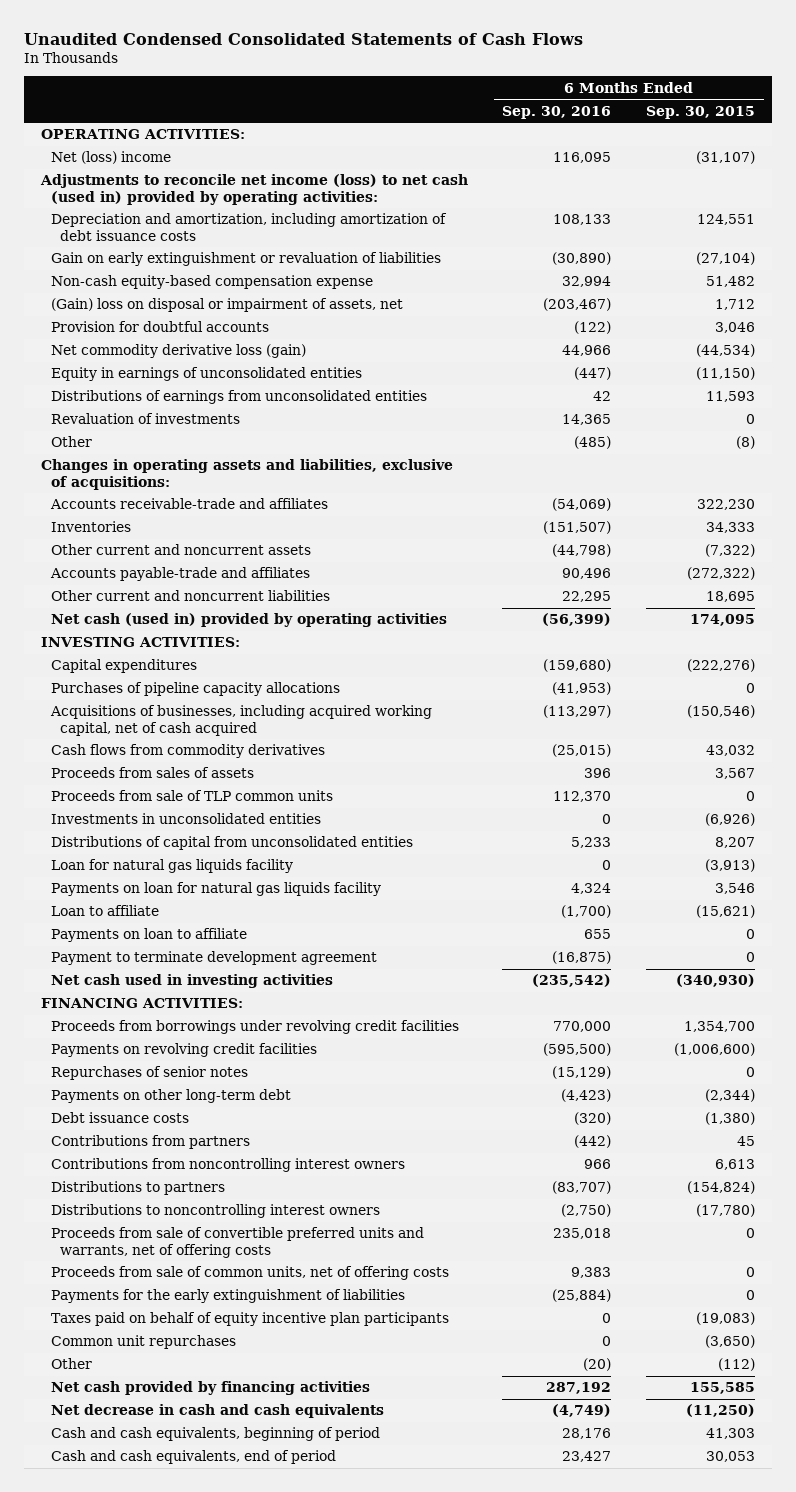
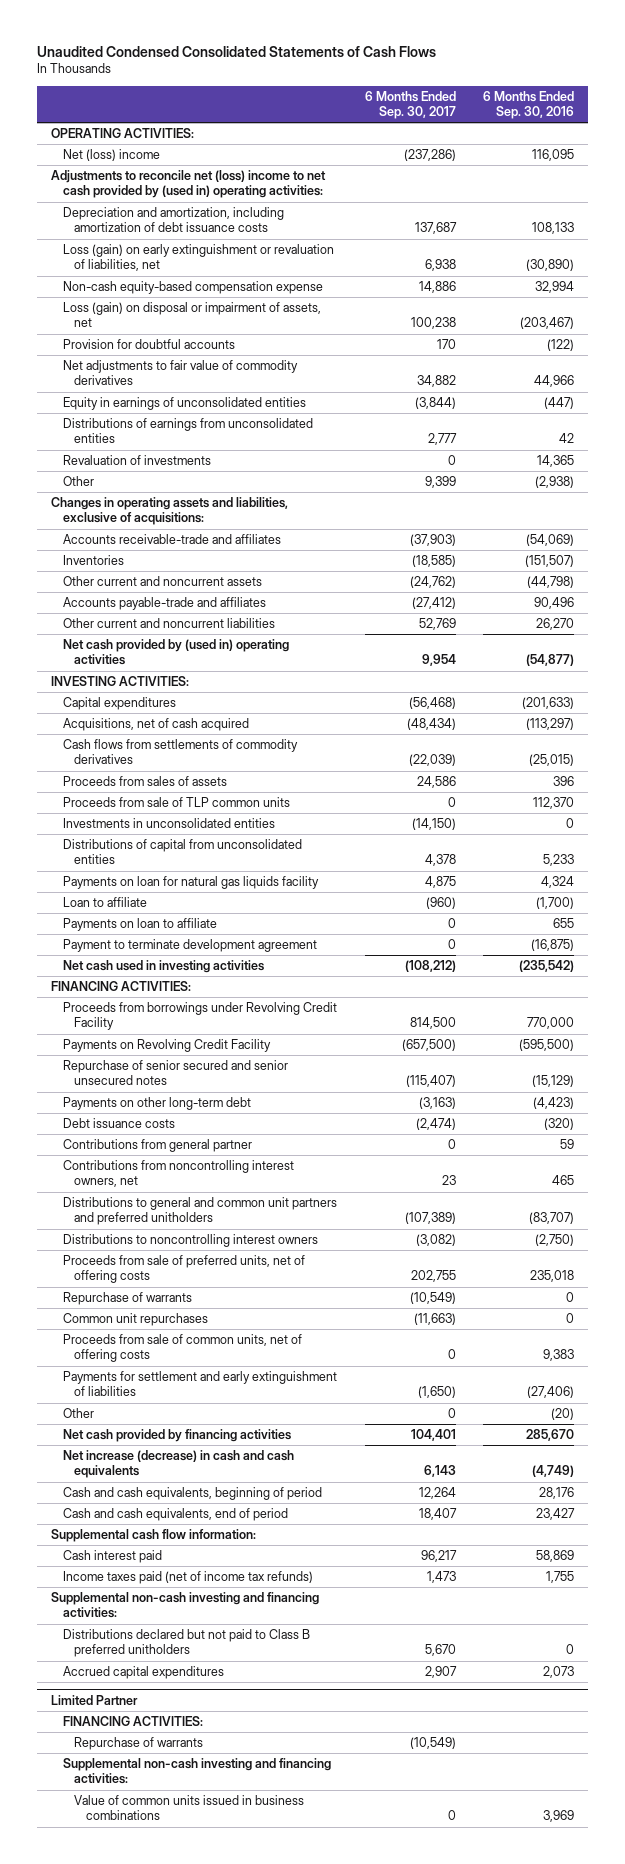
[646,105,756,119] Sep. 30, 2015 -> none
none -> [364,90,456,120] 6 Months Ended Sep. 30, 2017
[39,174,468,205] Adjustments to reconcile net income (loss) to net cash (used in) provided by operating activities: -> [51,170,327,199] Adjustments to reconcile net (loss) income to net cash provided by (used in) operating activities:
[50,252,441,267] Gain on early extinguishment or revaluation of liabilities -> [62,244,334,272] Loss (gain) on early extinguishment or revaluation of liabilities, net
[50,298,403,313] (Gain) loss on disposal or impairment of assets, net -> [62,302,321,328] Loss (gain) on disposal or impairment of assets, net
[50,344,306,359] Net commodity derivative loss (gain) -> [62,360,298,386] Net adjustments to fair value of commodity derivatives
[574,436,612,450] (485) -> [535,476,575,489] (2,938)
[562,591,612,603] 22,295 -> [536,618,575,631] 26,270
[50,613,447,628] Net cash (used in) provided by operating activities -> [62,639,289,666] Net cash provided by (used in) operating activities
[542,613,612,627] (56,399) -> [526,654,575,667] (54,877)
[50,682,340,697] Purchases of pipeline capacity allocations -> none
[543,659,612,673] (159,680) -> [522,697,575,710] (201,633)
[49,705,432,736] Acquisitions of businesses, including acquired working capital, net of cash acquired -> [62,718,249,732] Acquisitions, net of cash acquired
[50,744,325,759] Cash flows from commodity derivatives -> [62,739,298,765] Cash flows from settlements of commodity derivatives
[50,859,293,874] Loan for natural gas liquids facility -> none
[50,1020,459,1035] Proceeds from borrowings under revolving credit facilities -> [62,1002,337,1031] Proceeds from borrowings under Revolving Credit Facility
[50,1043,317,1058] Payments on revolving credit facilities -> [62,1039,271,1053] Payments on Revolving Credit Facility
[50,1066,248,1081] Repurchases of senior notes -> [62,1060,288,1086] Repurchase of senior secured and senior unsecured notes
[50,1135,250,1150] Contributions from partners -> [62,1139,252,1153] Contributions from general partner
[574,1135,612,1149] (442) -> [560,1139,575,1150] 59
[50,1158,405,1173] Contributions from noncontrolling interest owners -> [62,1160,294,1188] Contributions from noncontrolling interest owners, net
[584,1159,612,1170] 966 -> [552,1175,575,1186] 465
[50,1181,225,1196] Distributions to partners -> [62,1197,337,1226] Distributions to general and common unit partners and preferred unitholders
[50,1289,405,1304] Payments for the early extinguishment of liabilities -> none
[50,1312,449,1327] Taxes paid on behalf of equity incentive plan participants -> none
[50,1227,424,1258] Proceeds from sale of convertible preferred units and warrants, net of offering costs -> [62,1255,305,1284] Proceeds from sale of preferred units, net of offering costs
none -> [62,1292,192,1306] Repurchase of warrants
[50,1266,449,1281] Proceeds from sale of common units, net of offering costs -> [62,1334,302,1363] Proceeds from sale of common units, net of offering costs
none -> [62,1371,337,1397] Payments for settlement and early extinguishment of liabilities
[546,1382,612,1395] 287,192 -> [526,1429,575,1442] 285,670
[50,1404,384,1419] Net decrease in cash and cash equivalents -> [62,1450,294,1479] Net increase (decrease) in cash and cash equivalents
none -> [51,1529,257,1543] Supplemental cash flow information:
none -> [62,1550,162,1564] Cash interest paid
none -> [62,1571,313,1585] Income taxes paid (net of income tax refunds)
none -> [51,1592,320,1619] Supplemental non-cash investing and financing activities:
none -> [62,1629,310,1658] Distributions declared but not paid to Class B preferred unitholders
none -> [62,1666,224,1680] Accrued capital expenditures
none -> [51,1694,139,1705] Limited Partner
none -> [62,1716,203,1727] FINANCING ACTIVITIES:
none -> [74,1737,204,1751] Repurchase of warrants
none -> [62,1758,331,1785] Supplemental non-cash investing and financing activities:
none -> [74,1795,305,1821] Value of common units issued in business combinations

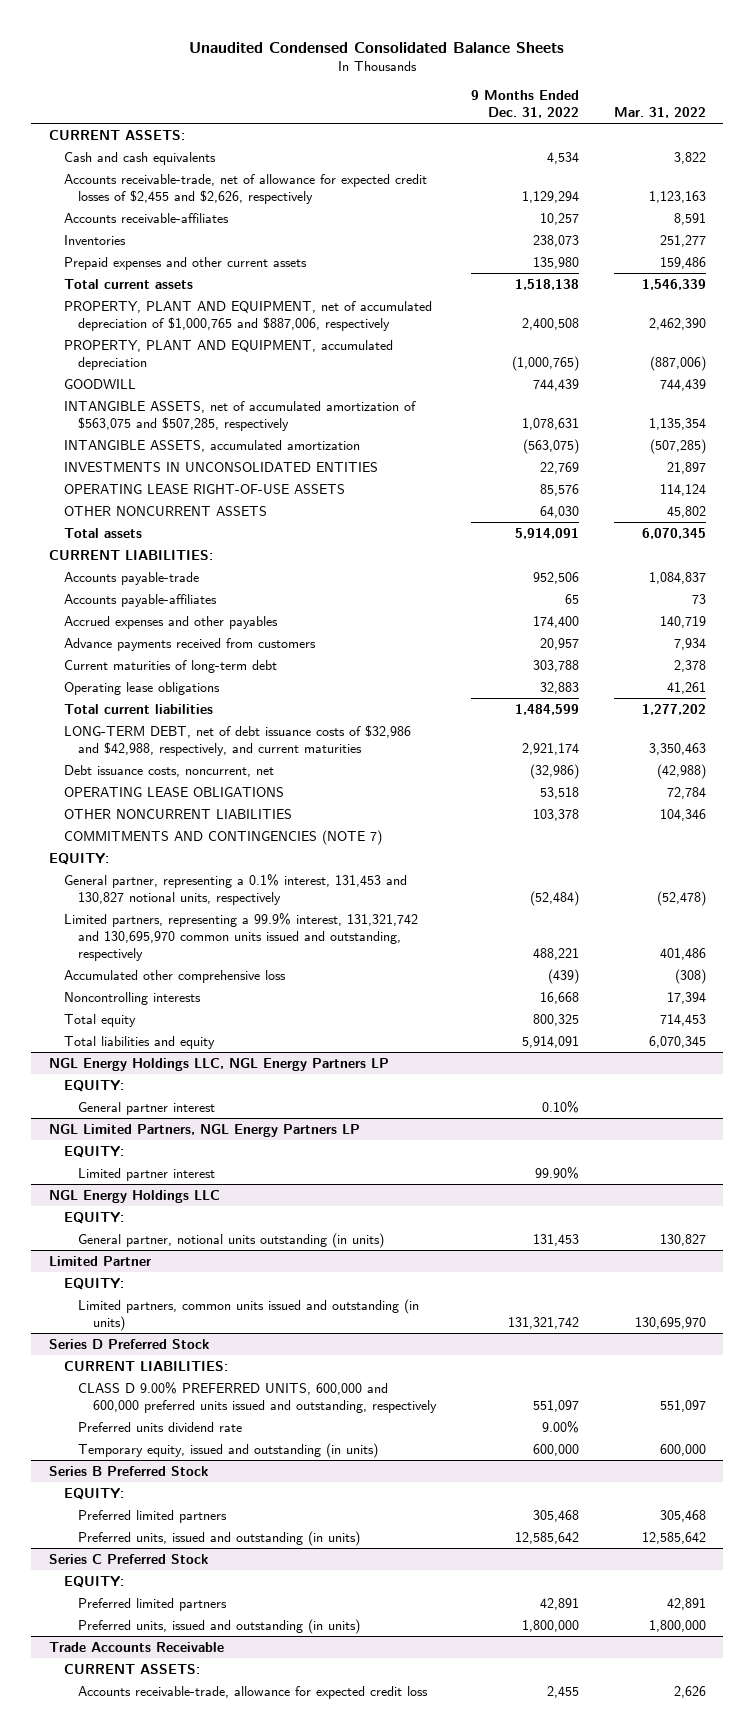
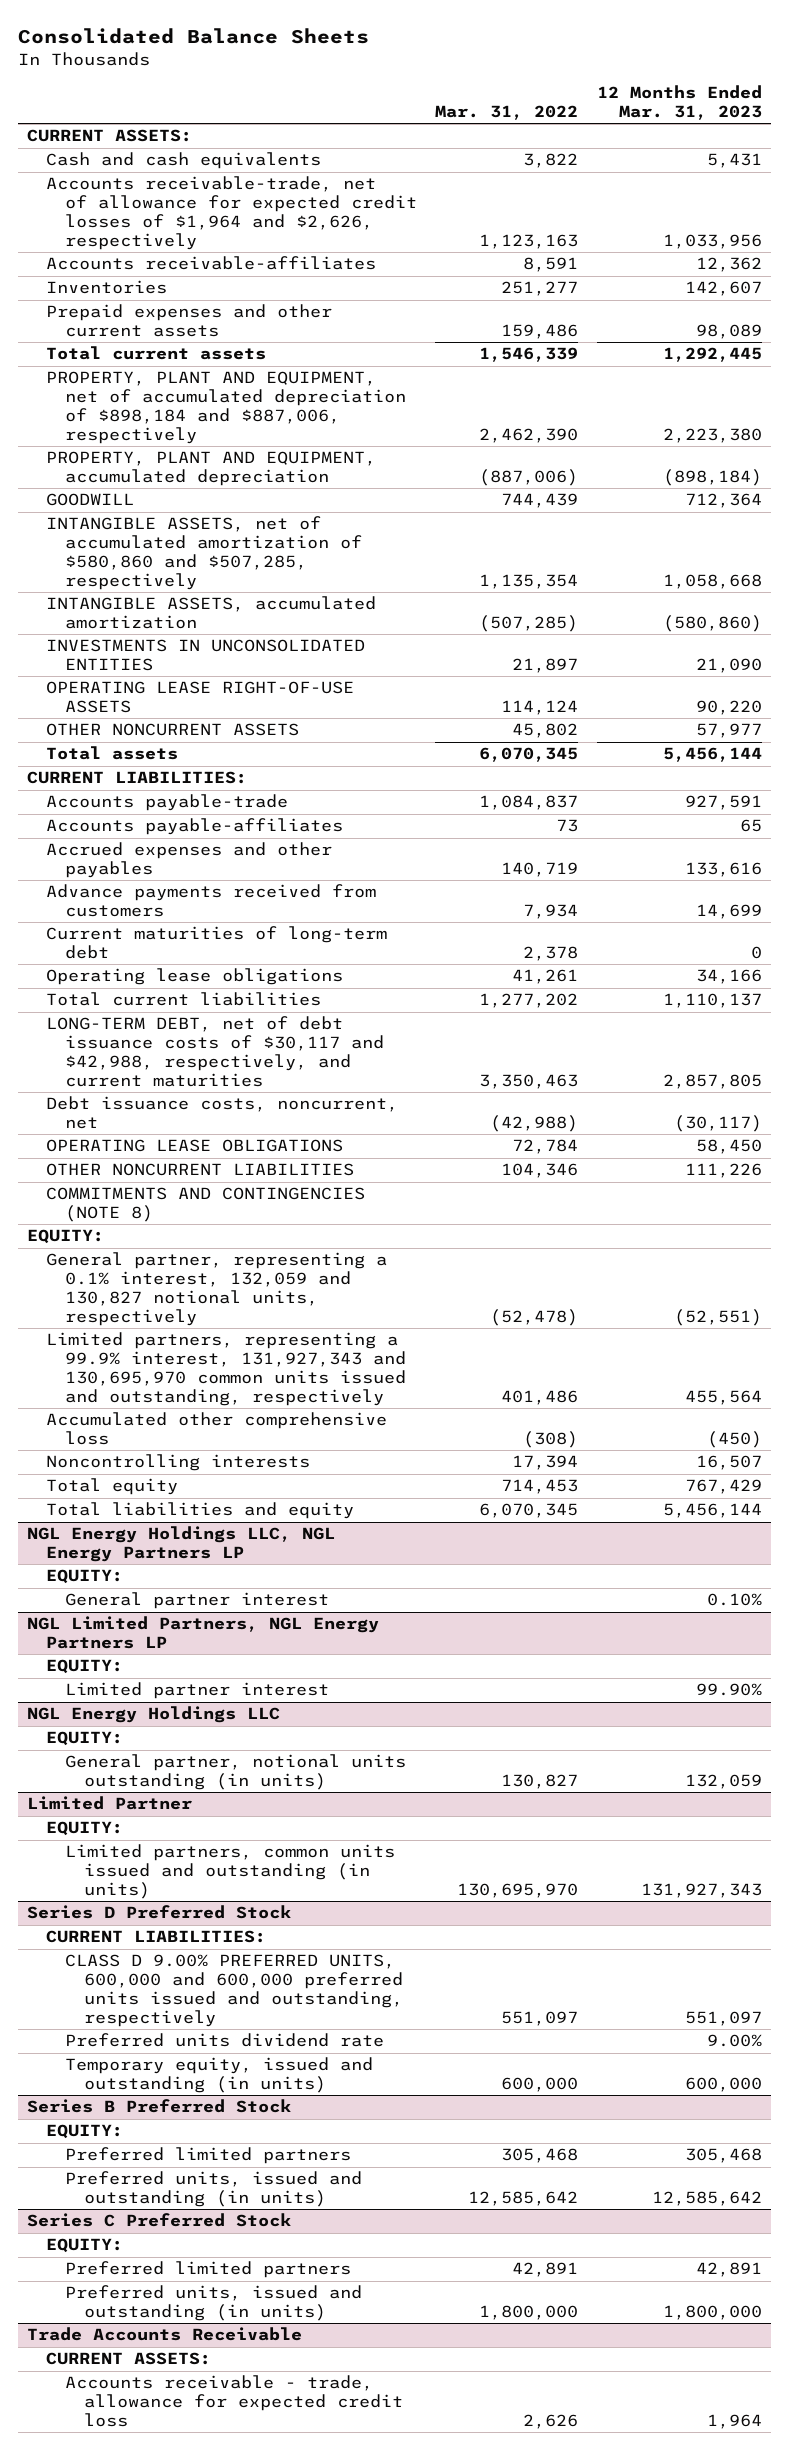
[189,41,565,53] Unaudited Condensed Consolidated Balance Sheets -> [18,28,370,45] Consolidated Balance Sheets
[471,90,580,119] 9 Months Ended Dec. 31, 2022 -> none
none -> [596,85,762,121] 12 Months Ended Mar. 31, 2023
[63,173,427,204] Accounts receivable-trade, net of allowance for expected credit losses of $2,455 and $2,626, respectively -> [46,176,417,250] Accounts receivable-trade, net of allowance for expected credit losses of $1,964 and $2,626, respectively
[63,300,432,331] PROPERTY, PLANT AND EQUIPMENT, net of accumulated depreciation of $1,000,765 and $887,006, respectively -> [46,371,406,444] PROPERTY, PLANT AND EQUIPMENT, net of accumulated depreciation of $898,184 and $887,006, respectively
[63,400,416,431] INTANGIBLE ASSETS, net of accumulated amortization of $563,075 and $507,285, respectively -> [46,516,362,590] INTANGIBLE ASSETS, net of accumulated amortization of $580,860 and $507,285, respectively
[63,724,411,756] LONG-TERM DEBT, net of debt issuance costs of $32,986 and $42,988, respectively, and current maturities -> [46,1016,384,1087] LONG-TERM DEBT, net of debt issuance costs of $30,117 and $42,988, respectively, and current maturities
[63,829,382,845] COMMITMENTS AND CONTINGENCIES (NOTE 7) -> [46,1187,366,1223] COMMITMENTS AND CONTINGENCIES (NOTE 8)
[63,873,407,905] General partner, representing a 0.1% interest, 131,453 and 130,827 notional units, respectively -> [46,1252,388,1326] General partner, representing a 0.1% interest, 132,059 and 130,827 notional units, respectively
[63,912,418,961] Limited partners, representing a 99.9% interest, 131,321,742 and 130,695,970 common units issued and outstanding, respectively -> [46,1332,406,1406] Limited partners, representing a 99.9% interest, 131,927,343 and 130,695,970 common units issued and outstanding, respectively
[78,1685,429,1699] Accounts receivable-trade, allowance for expected credit loss -> [64,2375,403,2428] Accounts receivable - trade, allowance for expected credit loss

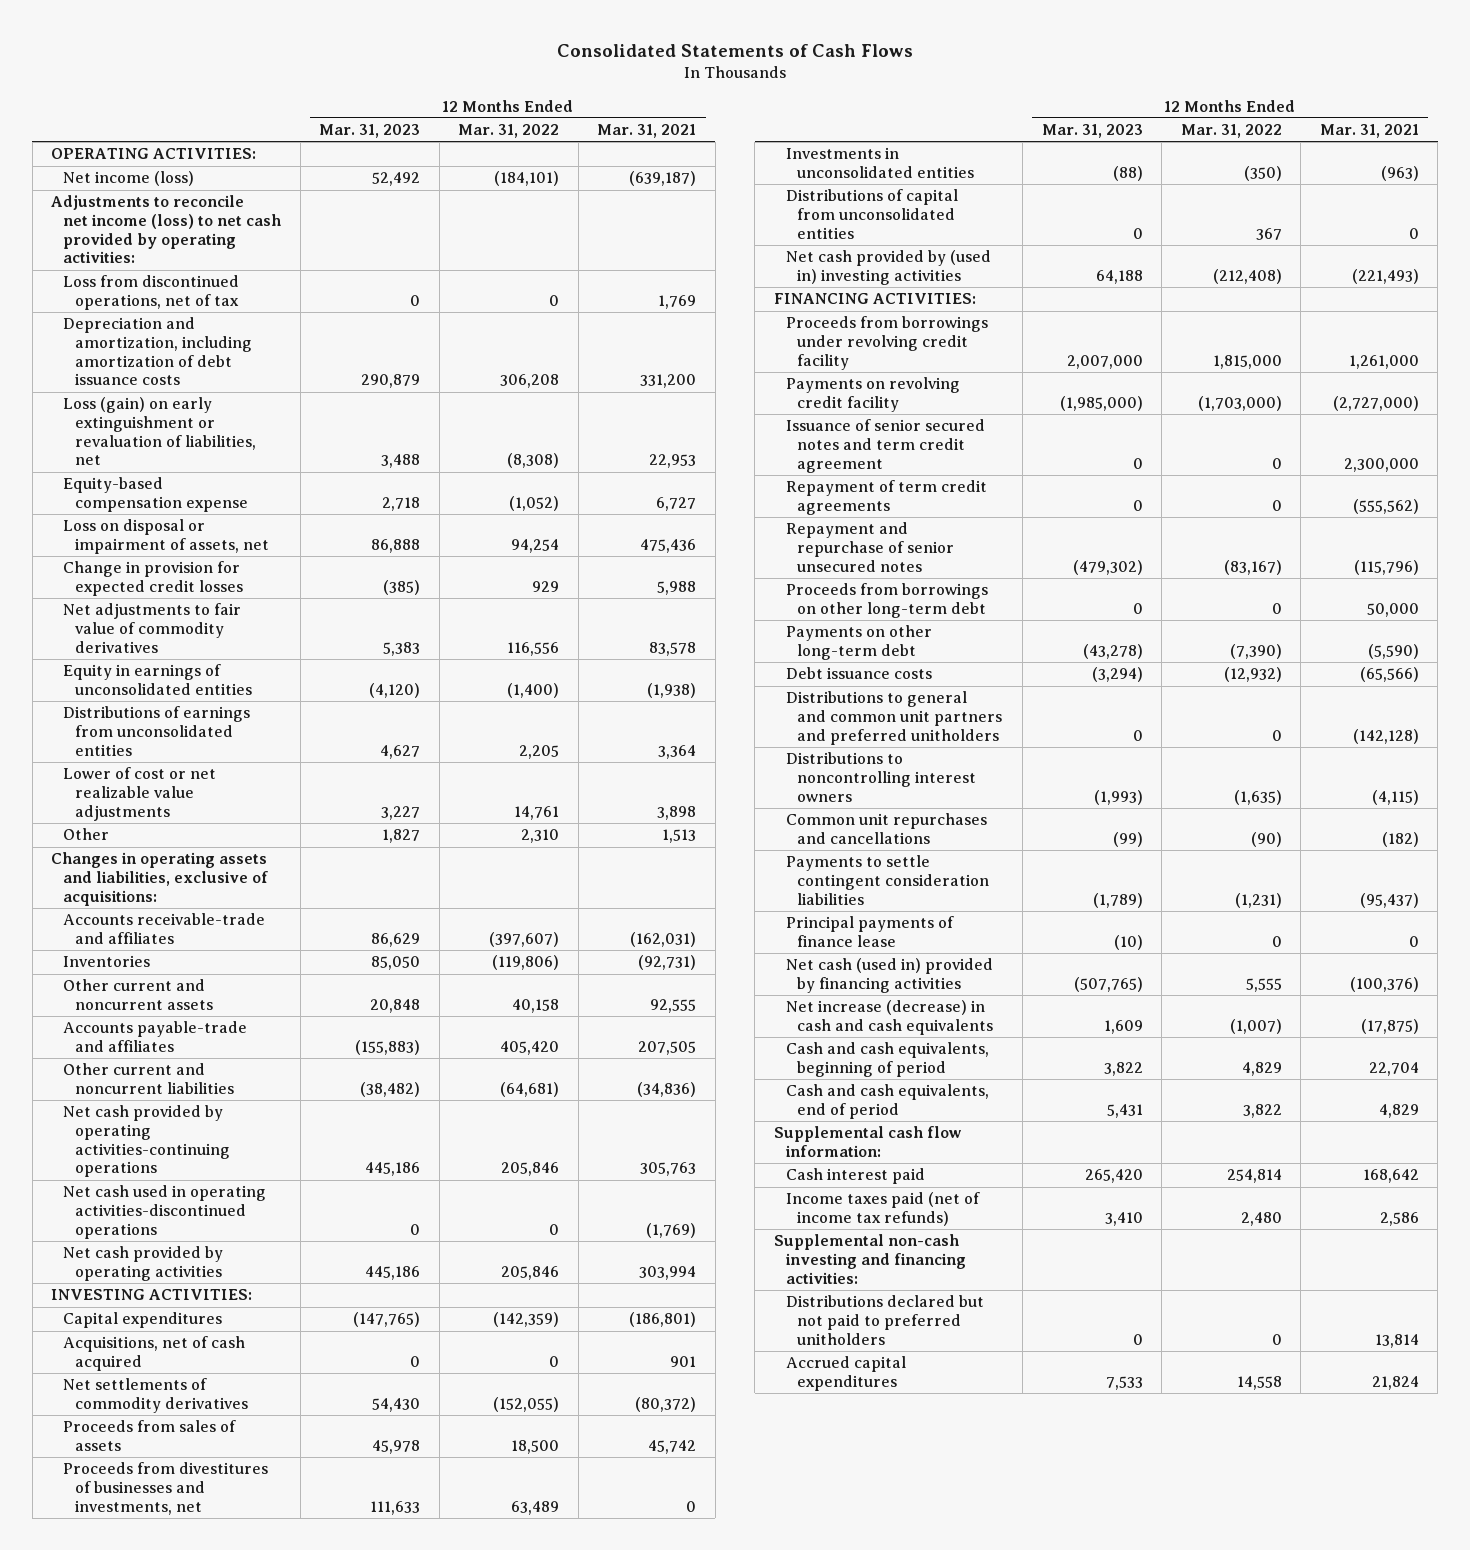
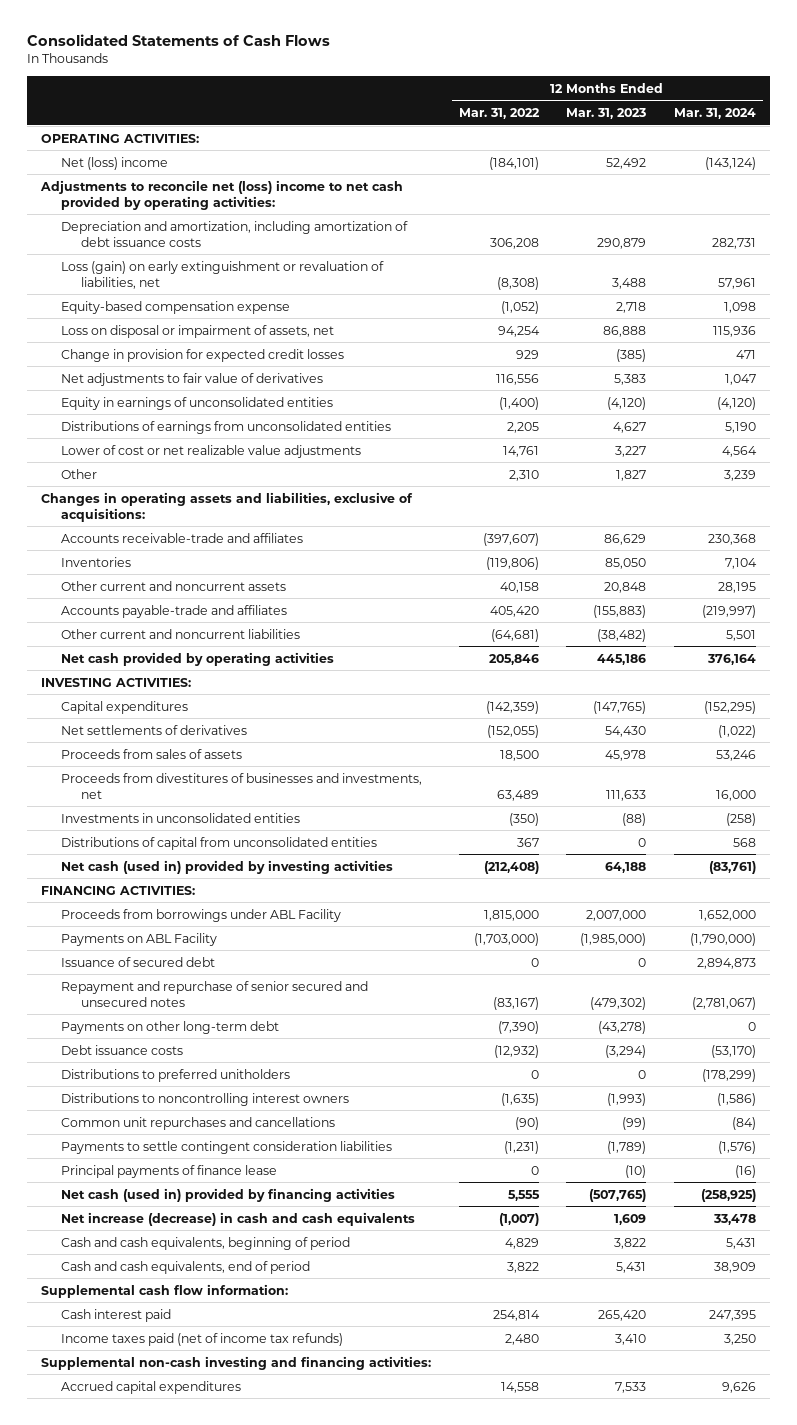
[597,124,697,139] Mar. 31, 2021 -> none
none -> [674,107,757,119] Mar. 31, 2024
[63,275,240,310] Loss from discontinued operations, net of tax -> none
[63,171,195,187] Net income (loss) -> [60,156,168,170] Net (loss) income
[51,195,282,264] Adjustments to reconcile net income (loss) to net cash provided by operating activities: -> [39,179,403,210] Adjustments to reconcile net (loss) income to net cash provided by operating activities:
[63,603,242,653] Net adjustments to fair value of commodity derivatives -> [60,372,323,386] Net adjustments to fair value of derivatives
[63,1105,230,1178] Net cash provided by operating activities-continuing operations -> none
[63,1185,267,1239] Net cash used in operating activities-discontinued operations -> none
[63,1336,246,1371] Acquisitions, net of cash acquired -> none
[63,1378,248,1413] Net settlements of commodity derivatives -> [60,724,247,735] Net settlements of derivatives
[785,250,991,285] Net cash provided by (used in) investing activities -> [60,859,393,874] Net cash (used in) provided by investing activities
[785,419,985,473] Issuance of senior secured notes and term credit agreement -> none
[785,480,987,515] Repayment of term credit agreements -> none
[785,583,988,618] Proceeds from borrowings on other long-term debt -> none
[785,316,988,370] Proceeds from borrowings under revolving credit facility -> [60,908,341,922] Proceeds from borrowings under ABL Facility
[785,377,960,412] Payments on revolving credit facility -> [60,932,217,946] Payments on ABL Facility
none -> [60,956,215,967] Issuance of secured debt
[785,522,955,572] Repayment and repurchase of senior unsecured notes -> [60,980,368,1007] Repayment and repurchase of senior secured and unsecured notes
[785,691,1003,745] Distributions to general and common unit partners and preferred unitholders -> [60,1068,290,1082] Distributions to preferred unitholders
[785,1295,984,1345] Distributions declared but not paid to preferred unitholders -> none

